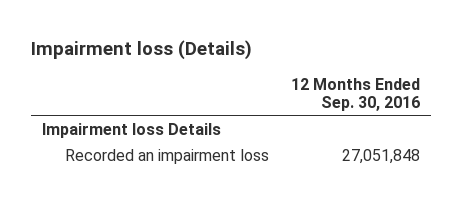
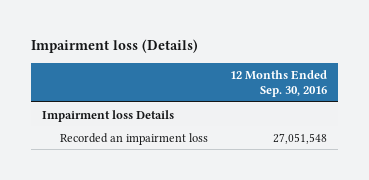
[342,149,421,165] 27,051,848 -> [273,132,328,144] 27,051,548

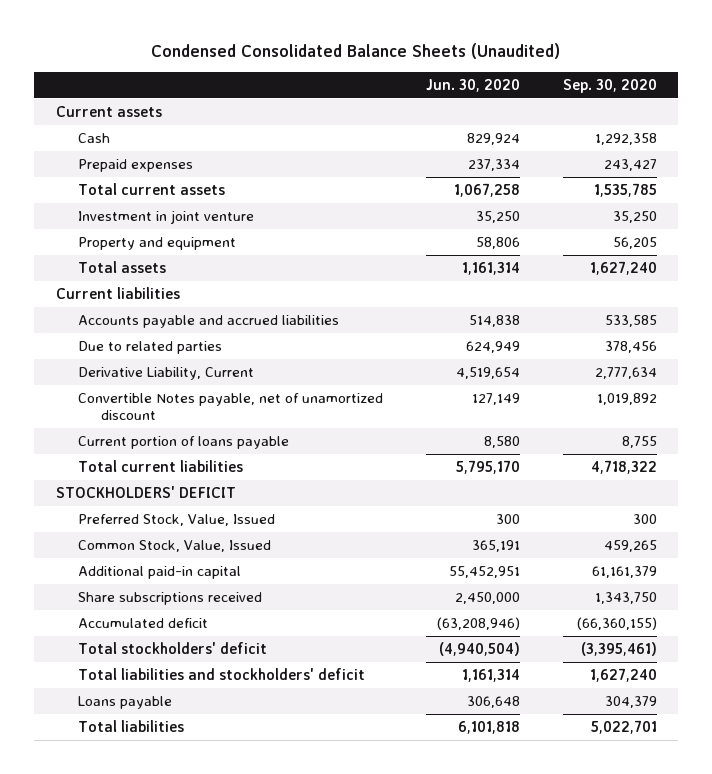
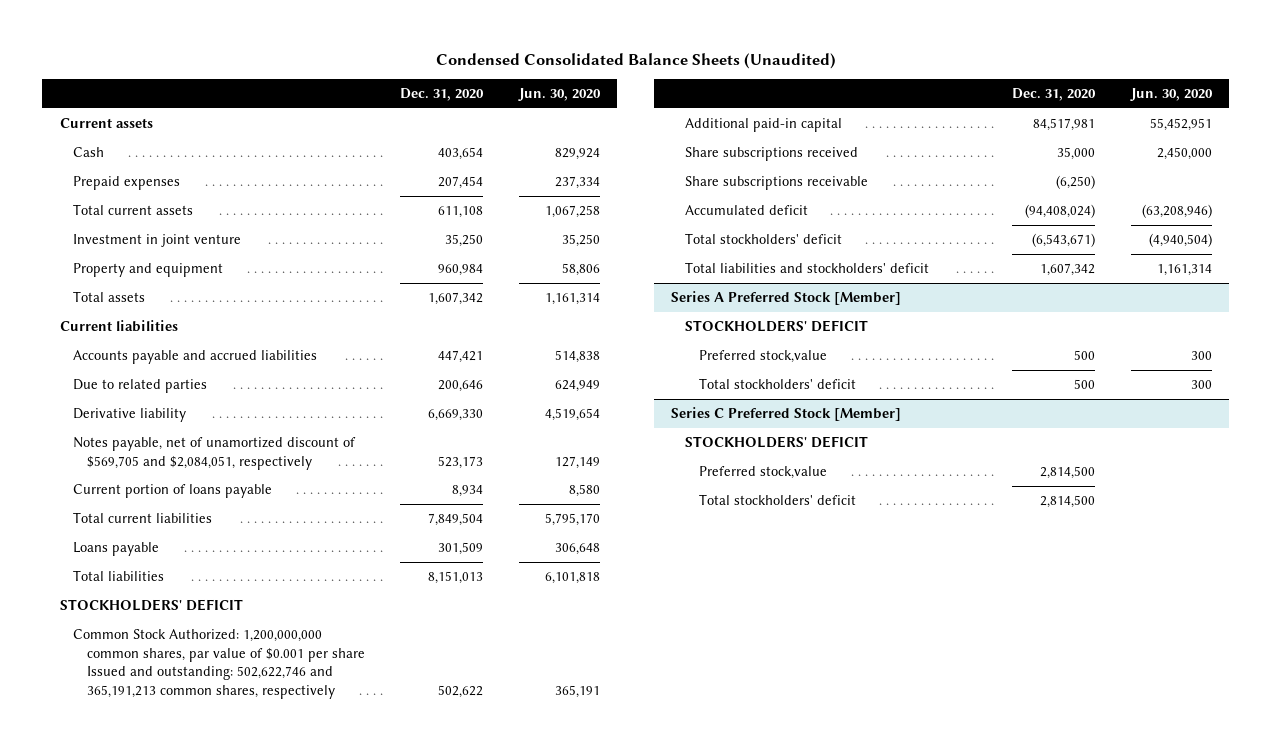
[562,78,657,93] Sep. 30, 2020 -> none
none -> [400,88,485,102] Dec. 31, 2020
[78,366,255,380] Derivative Liability, Current -> [73,408,187,423] Derivative liability
[78,392,384,421] Convertible Notes payable, net of unamortized discount -> [73,437,357,470] Notes payable, net of unamortized discount of $569,705 and $2,084,051, respectively
[78,695,173,709] Loans payable -> [73,542,160,557] Loans payable
[78,719,185,732] Total liabilities -> [73,570,165,582] Total liabilities
[78,513,276,526] Preferred Stock, Value, Issued -> none
[78,539,272,552] Common Stock, Value, Issued -> [73,629,366,699] Common Stock Authorized: 1,200,000,000 common shares, par value of $0.001 per share Issued and outstanding: 502,622,746 and 365,191,213 common shares, respectively
none -> [685,176,869,191] Share subscriptions receivable
none -> [671,291,902,306] Series A Preferred Stock [Member]
none -> [685,320,869,333] STOCKHOLDERS' DEFICIT
none -> [698,350,827,364] Preferred stock,value
none -> [698,378,856,390] Total stockholders' deficit
none -> [671,407,902,422] Series C Preferred Stock [Member]
none -> [685,436,869,449] STOCKHOLDERS' DEFICIT
none -> [698,466,827,480] Preferred stock,value
none -> [698,494,856,506] Total stockholders' deficit

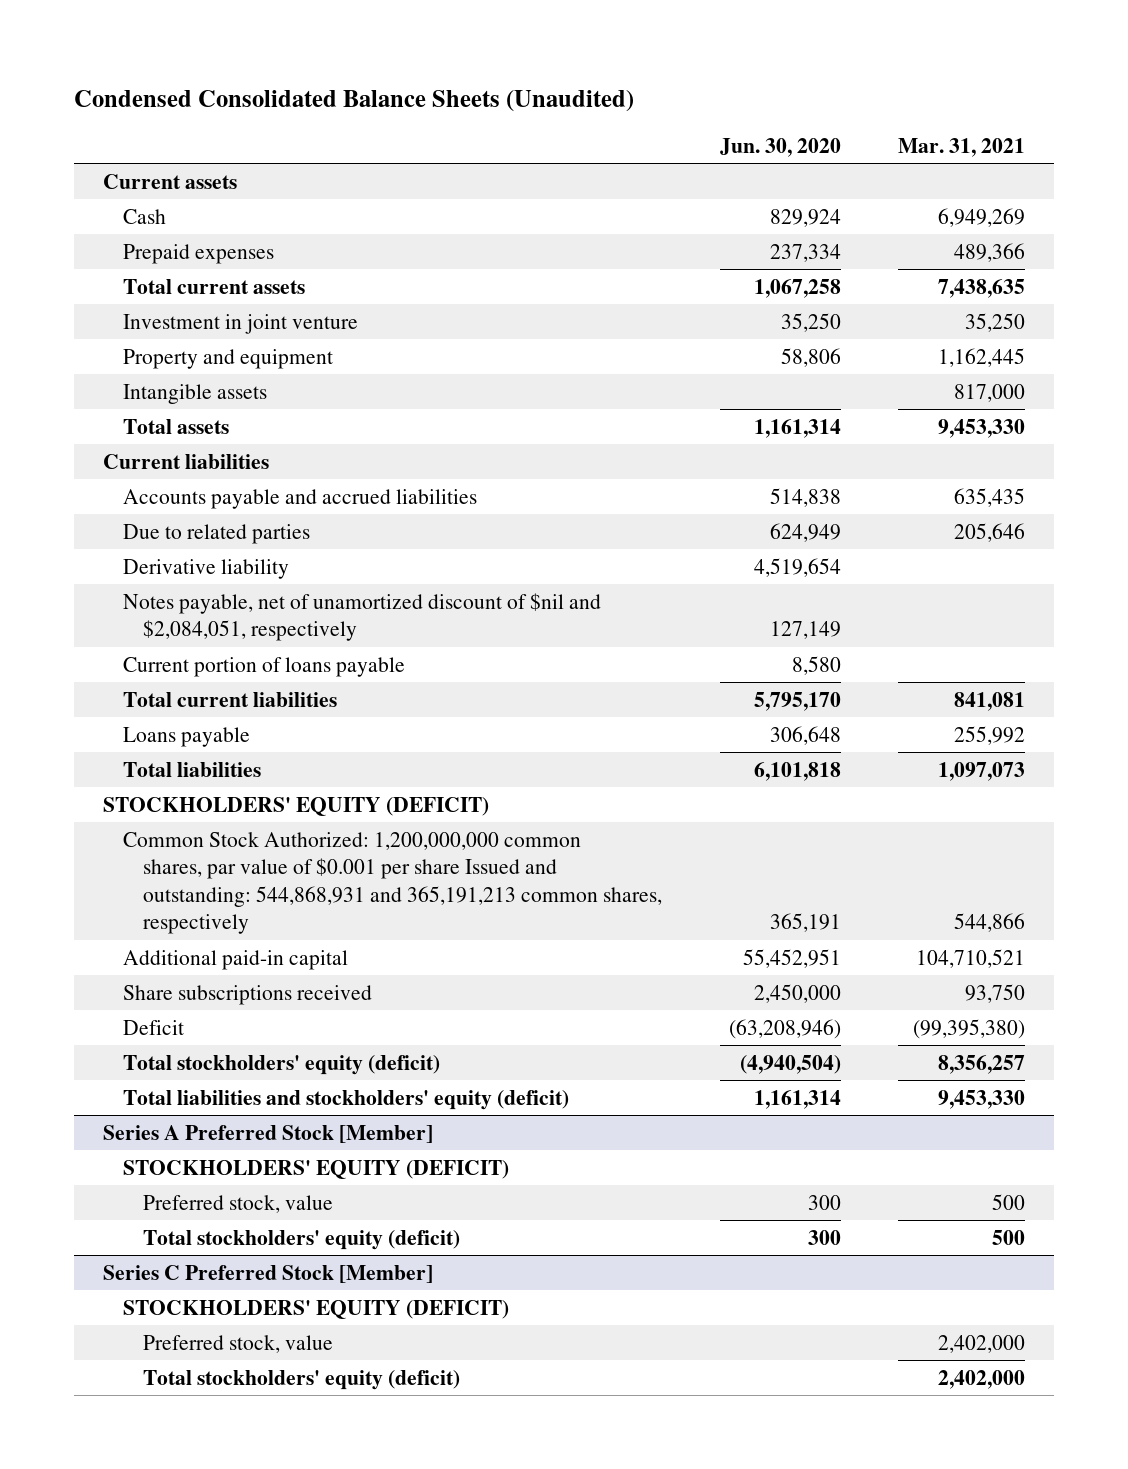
[400,88,485,102] Dec. 31, 2020 -> none
none -> [898,137,1026,157] Mar. 31, 2021
none -> [122,383,267,404] Intangible assets
[73,437,357,470] Notes payable, net of unamortized discount of $569,705 and $2,084,051, respectively -> [122,592,601,642] Notes payable, net of unamortized discount of $nil and $2,084,051, respectively
[59,599,243,612] STOCKHOLDERS' DEFICIT -> [102,796,489,816] STOCKHOLDERS' EQUITY (DEFICIT)
[73,629,366,699] Common Stock Authorized: 1,200,000,000 common shares, par value of $0.001 per share Issued and outstanding: 502,622,746 and 365,191,213 common shares, respectively -> [122,831,663,935] Common Stock Authorized: 1,200,000,000 common shares, par value of $0.001 per share Issued and outstanding: 544,868,931 and 365,191,213 common shares, respectively
[685,176,869,191] Share subscriptions receivable -> none
[685,205,809,216] Accumulated deficit -> [122,1019,184,1035] Deficit
[685,233,843,245] Total stockholders' deficit -> [122,1054,440,1075] Total stockholders' equity (deficit)
[685,262,930,274] Total liabilities and stockholders' deficit -> [122,1089,569,1110] Total liabilities and stockholders' equity (deficit)
[685,320,869,333] STOCKHOLDERS' DEFICIT -> [122,1159,509,1179] STOCKHOLDERS' EQUITY (DEFICIT)
[698,350,827,364] Preferred stock,value -> [143,1194,334,1213] Preferred stock, value
[698,378,856,390] Total stockholders' deficit -> [143,1229,461,1250] Total stockholders' equity (deficit)
[685,436,869,449] STOCKHOLDERS' DEFICIT -> [122,1299,509,1319] STOCKHOLDERS' EQUITY (DEFICIT)
[698,466,827,480] Preferred stock,value -> [143,1334,334,1353] Preferred stock, value
[698,494,856,506] Total stockholders' deficit -> [143,1369,461,1390] Total stockholders' equity (deficit)

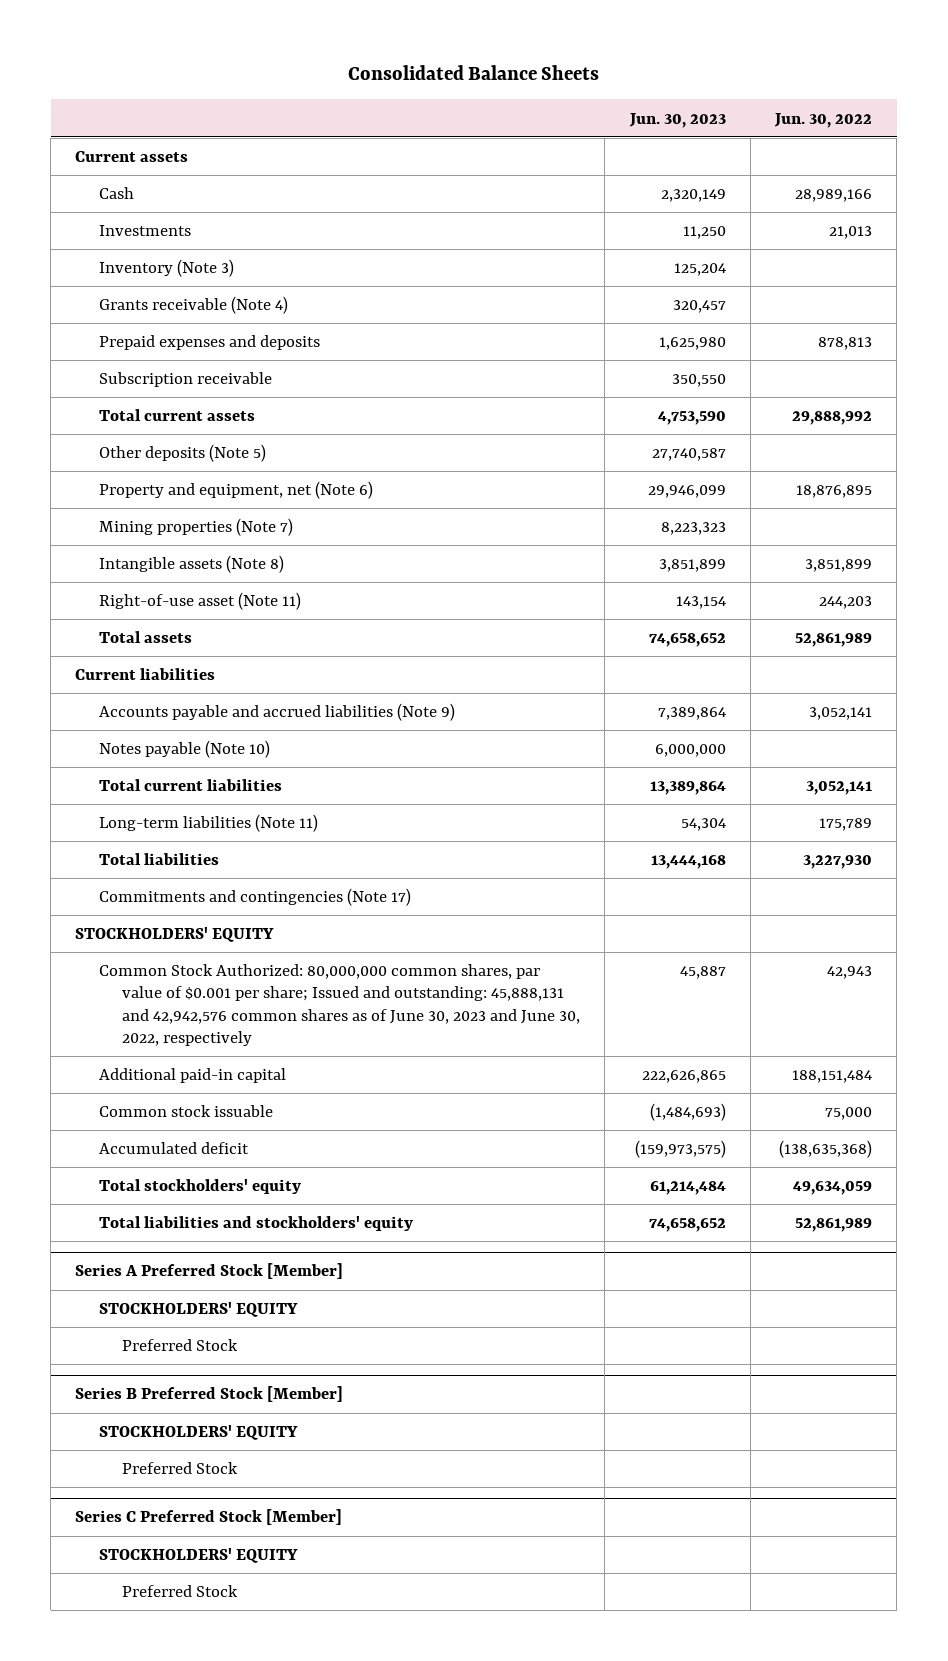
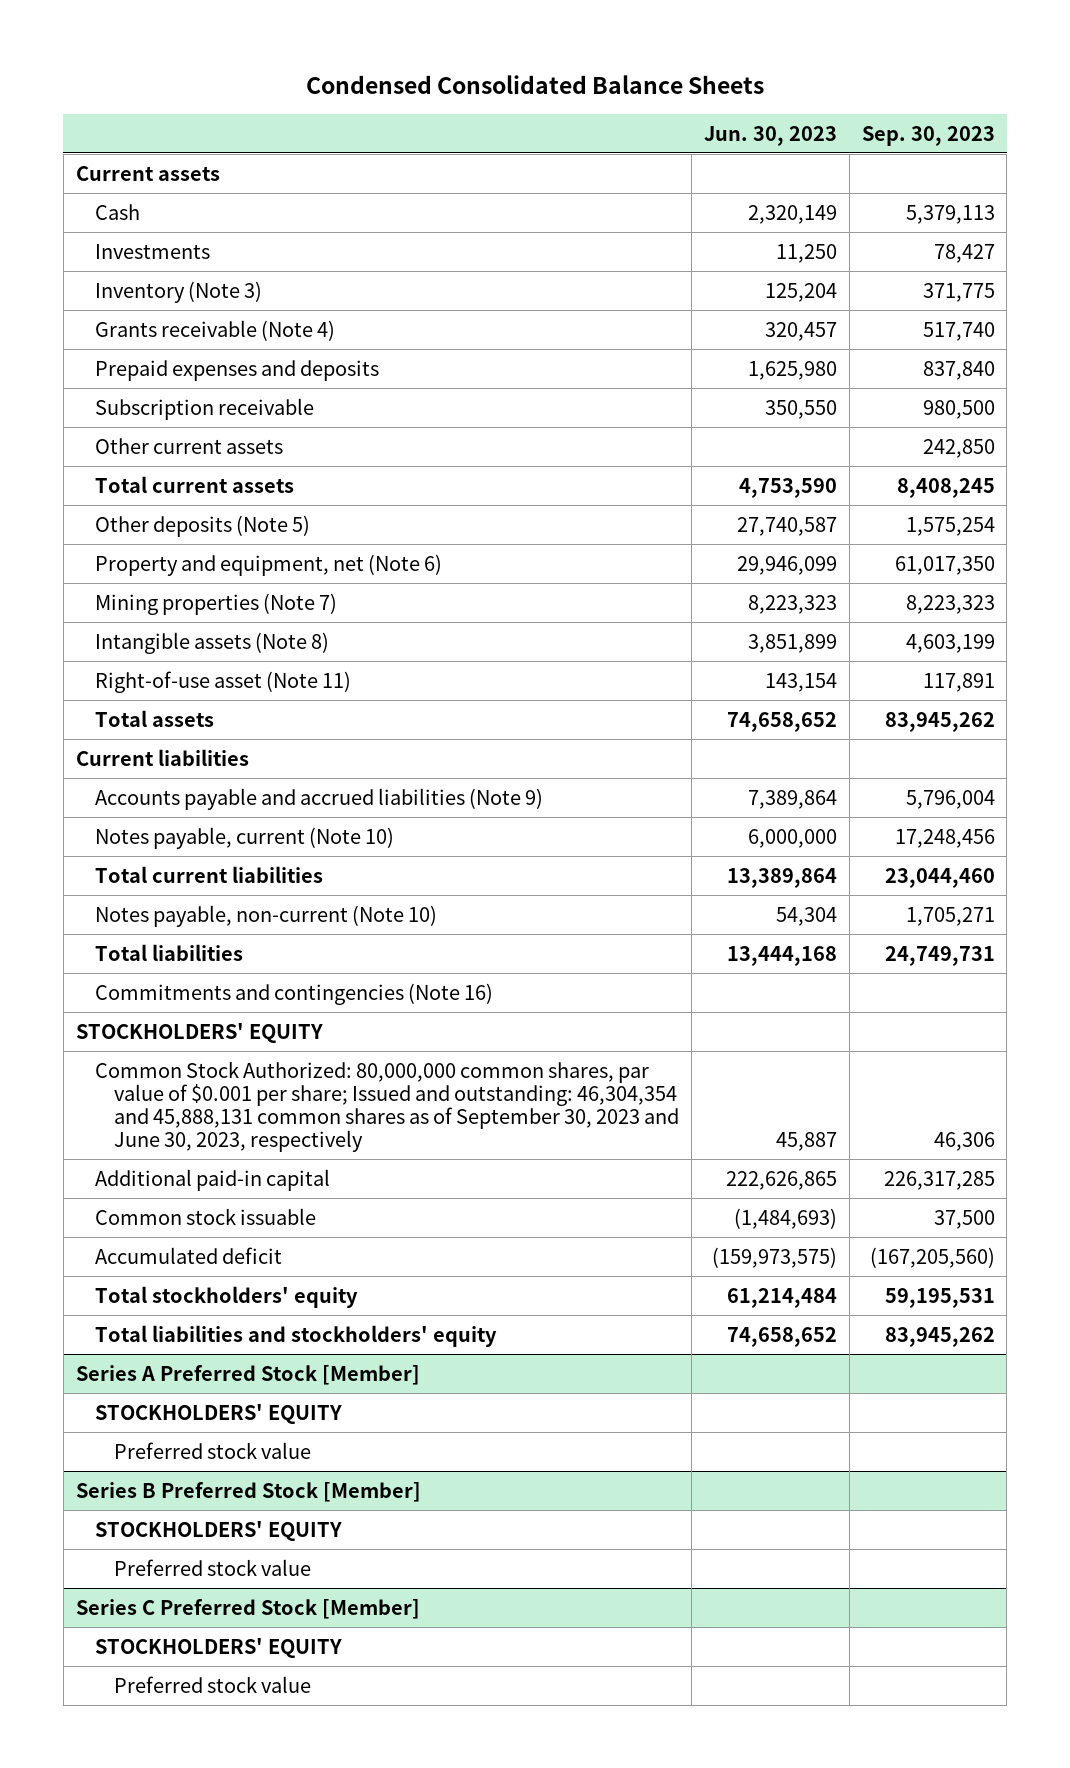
[347,65,599,81] Consolidated Balance Sheets -> [306,75,765,95] Condensed Consolidated Balance Sheets
[774,112,873,128] Jun. 30, 2022 -> none
none -> [861,125,995,146] Sep. 30, 2023
none -> [94,437,283,454] Other current assets
[98,740,270,759] Notes payable (Note 10) -> [94,826,394,849] Notes payable, current (Note 10)
[98,814,318,833] Long-term liabilities (Note 11) -> [94,904,437,927] Notes payable, non-current (Note 10)
[98,888,411,907] Commitments and contingencies (Note 17) -> [94,982,493,1005] Commitments and contingencies (Note 16)
[98,964,580,1046] Common Stock Authorized: 80,000,000 common shares, par value of $0.001 per share; Issued and outstanding: 45,888,131 and 42,942,576 common shares as of June 30, 2023 and June 30, 2022, respectively -> [94,1060,680,1153] Common Stock Authorized: 80,000,000 common shares, par value of $0.001 per share; Issued and outstanding: 46,304,354 and 45,888,131 common shares as of September 30, 2023 and June 30, 2023, respectively
[121,1339,238,1352] Preferred Stock -> [114,1441,312,1459] Preferred stock value
[121,1462,238,1475] Preferred Stock -> [114,1558,312,1576] Preferred stock value
[121,1585,238,1598] Preferred Stock -> [114,1675,312,1693] Preferred stock value

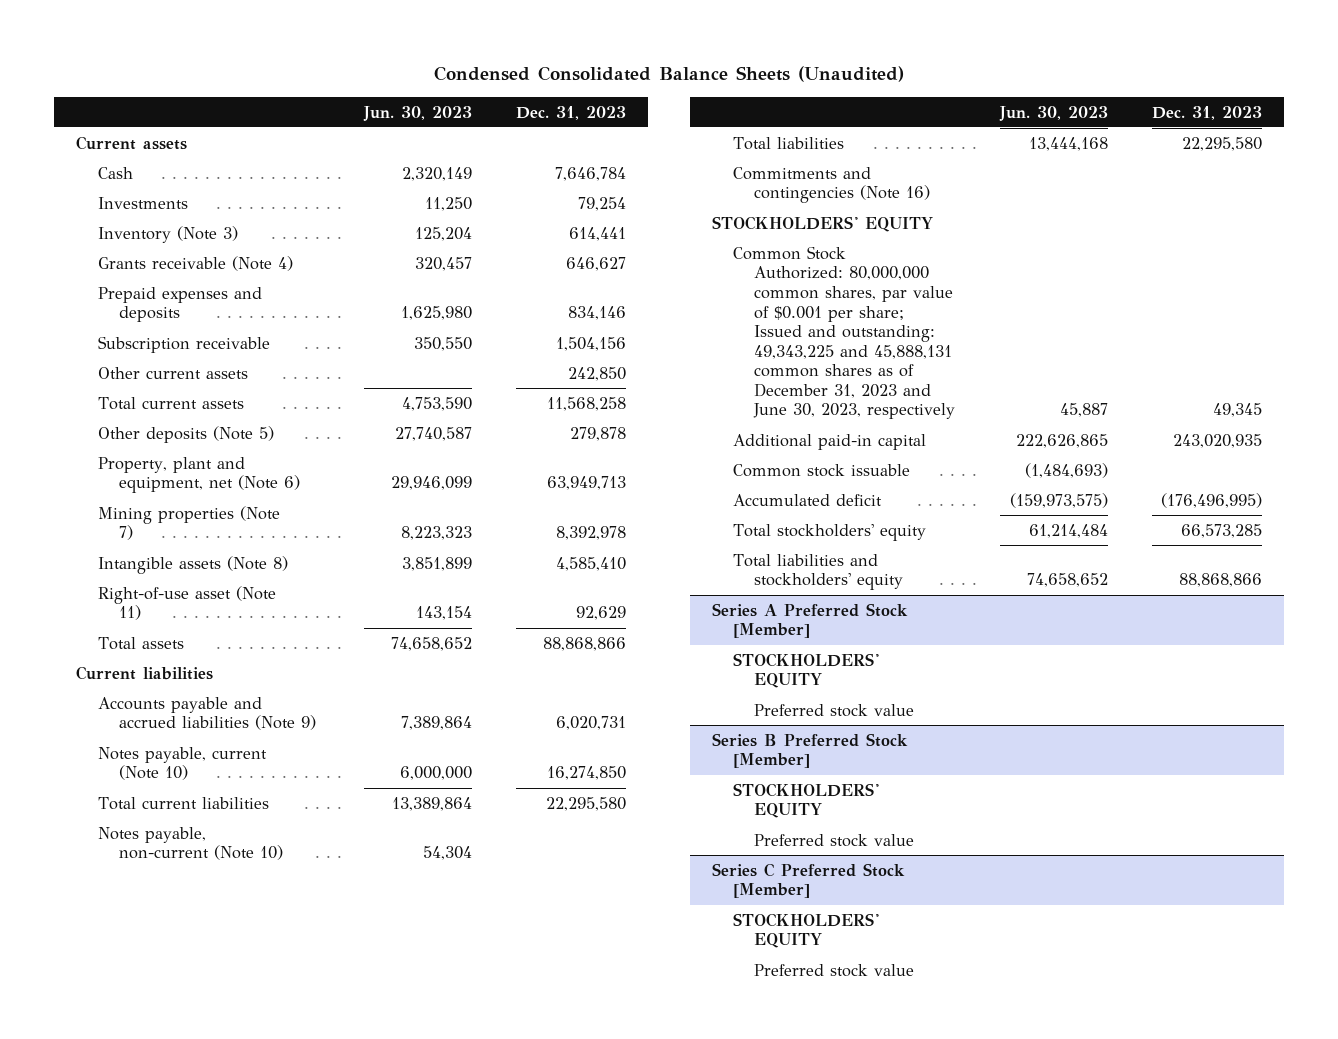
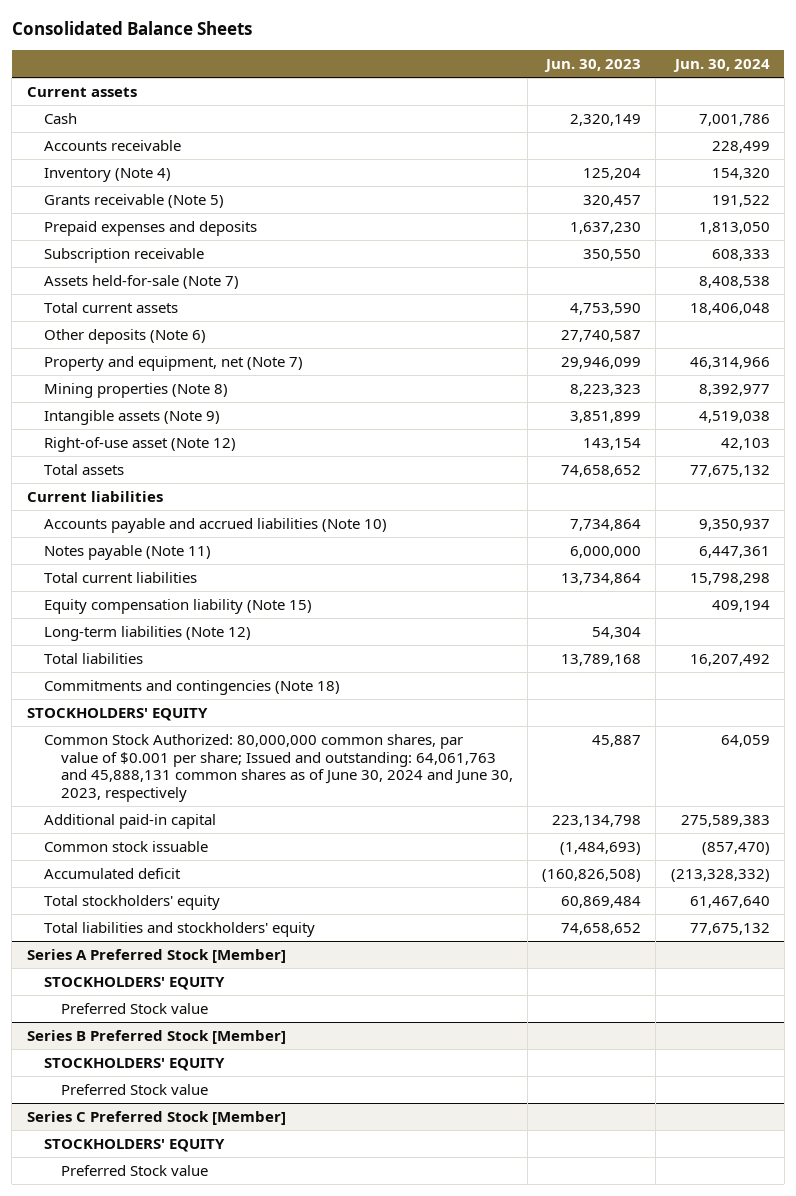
[434,66,905,83] Condensed Consolidated Balance Sheets (Unaudited) -> [11,21,252,36] Consolidated Balance Sheets
[516,105,627,120] Dec. 31, 2023 -> none
none -> [672,59,770,73] Jun. 30, 2024
[97,196,188,209] Investments -> none
none -> [43,139,181,151] Accounts receivable
[97,225,238,243] Inventory (Note 3) -> [43,167,171,182] Inventory (Note 4)
[97,255,293,271] Grants receivable (Note 4) -> [43,193,224,208] Grants receivable (Note 5)
[400,306,472,321] 1,625,980 -> [570,221,642,234] 1,637,230
[97,366,248,379] Other current assets -> none
none -> [43,274,239,289] Assets held-for-sale (Note 7)
[97,425,274,443] Other deposits (Note 5) -> [43,328,206,344] Other deposits (Note 6)
[97,456,300,494] Property, plant and equipment, net (Note 6) -> [43,355,303,371] Property and equipment, net (Note 7)
[97,505,280,541] Mining properties (Note 7) -> [43,382,228,398] Mining properties (Note 8)
[97,555,288,574] Intangible assets (Note 8) -> [43,409,220,425] Intangible assets (Note 9)
[97,585,276,621] Right-of-use asset (Note 11) -> [43,436,236,452] Right-of-use asset (Note 12)
[97,696,316,731] Accounts payable and accrued liabilities (Note 9) -> [43,517,387,533] Accounts payable and accrued liabilities (Note 10)
[400,716,472,731] 7,389,864 -> [570,518,642,531] 7,734,864
[97,746,267,781] Notes payable, current (Note 10) -> [43,544,211,560] Notes payable (Note 11)
[391,796,472,811] 13,389,864 -> [561,572,642,585] 13,734,864
none -> [43,598,312,614] Equity compensation liability (Note 15)
[97,826,283,861] Notes payable, non-current (Note 10) -> [43,625,251,641] Long-term liabilities (Note 12)
[1028,136,1108,151] 13,444,168 -> [561,653,642,666] 13,789,168
[733,166,931,204] Commitments and contingencies (Note 16) -> [43,679,340,695] Commitments and contingencies (Note 18)
[733,245,956,420] Common Stock Authorized: 80,000,000 common shares, par value of $0.001 per share; Issued and outstanding: 49,343,225 and 45,888,131 common shares as of December 31, 2023 and June 30, 2023, respectively -> [43,733,513,802] Common Stock Authorized: 80,000,000 common shares, par value of $0.001 per share; Issued and outstanding: 64,061,763 and 45,888,131 common shares as of June 30, 2024 and June 30, 2023, respectively
[1015,433,1108,448] 222,626,865 -> [552,814,642,827] 223,134,798
[1009,492,1108,508] (159,973,575) -> [542,868,642,882] (160,826,508)
[1028,523,1108,538] 61,214,484 -> [561,895,642,908] 60,869,484
[754,703,915,717] Preferred stock value -> [60,1002,208,1014] Preferred Stock value
[754,833,915,847] Preferred stock value -> [60,1083,208,1095] Preferred Stock value
[754,963,915,977] Preferred stock value -> [60,1164,208,1176] Preferred Stock value

